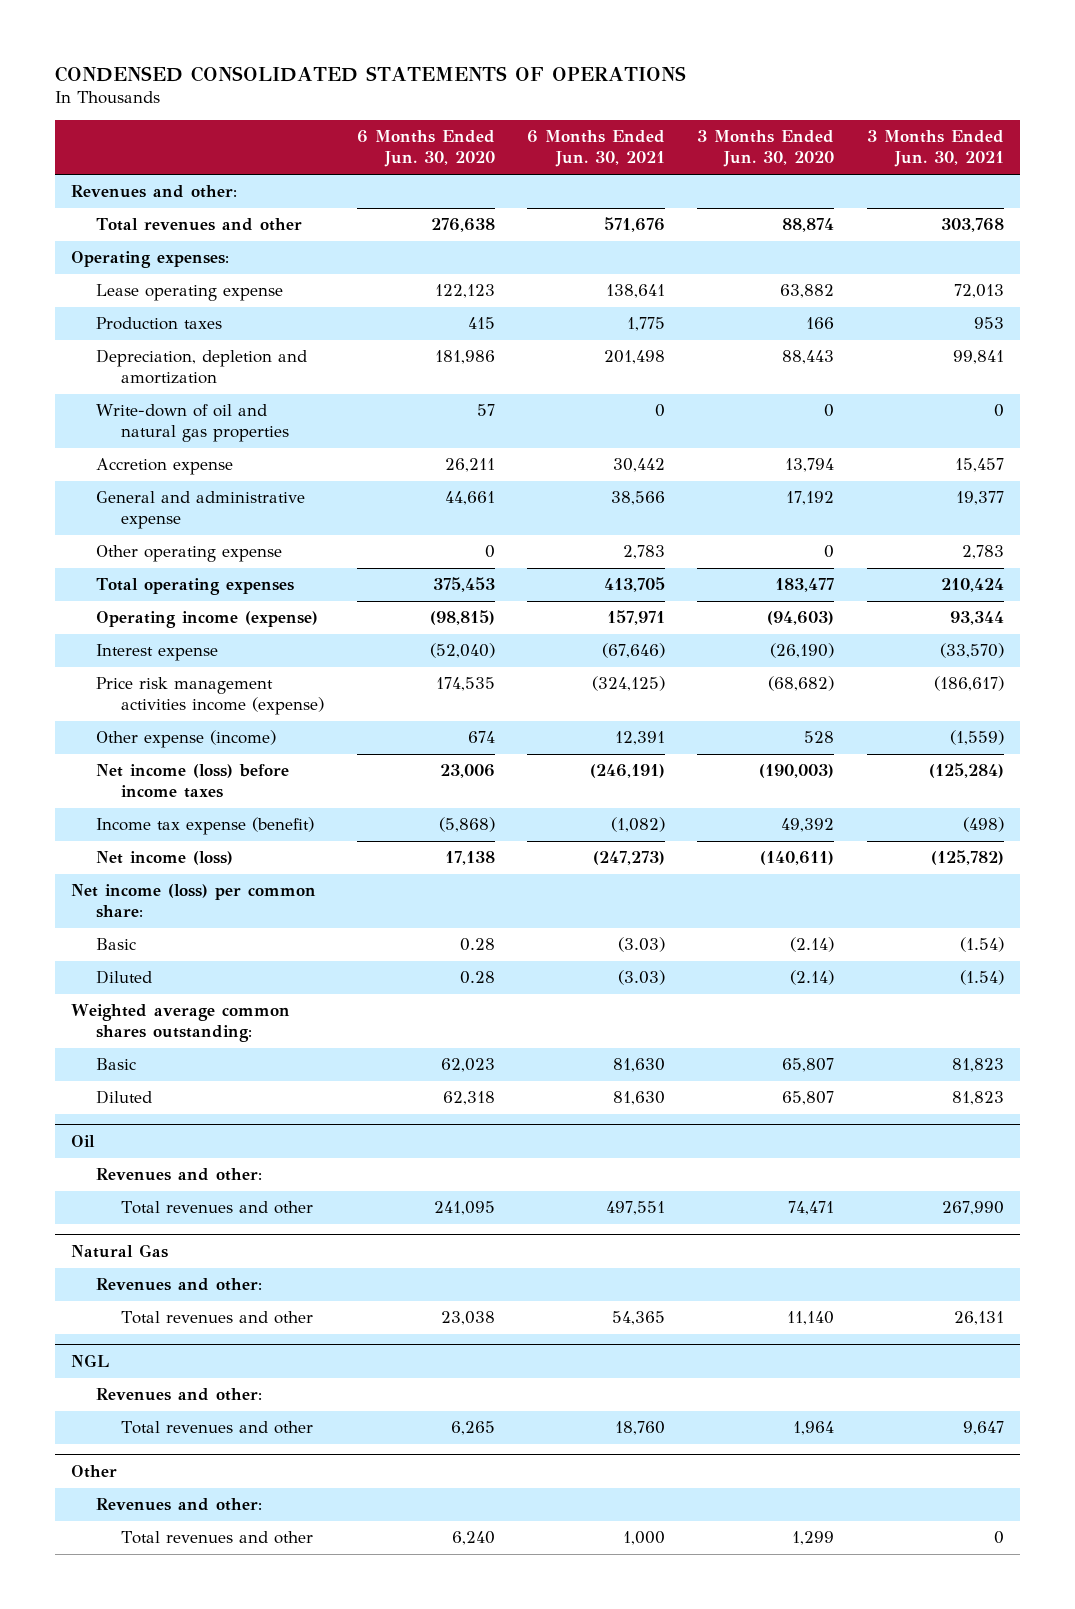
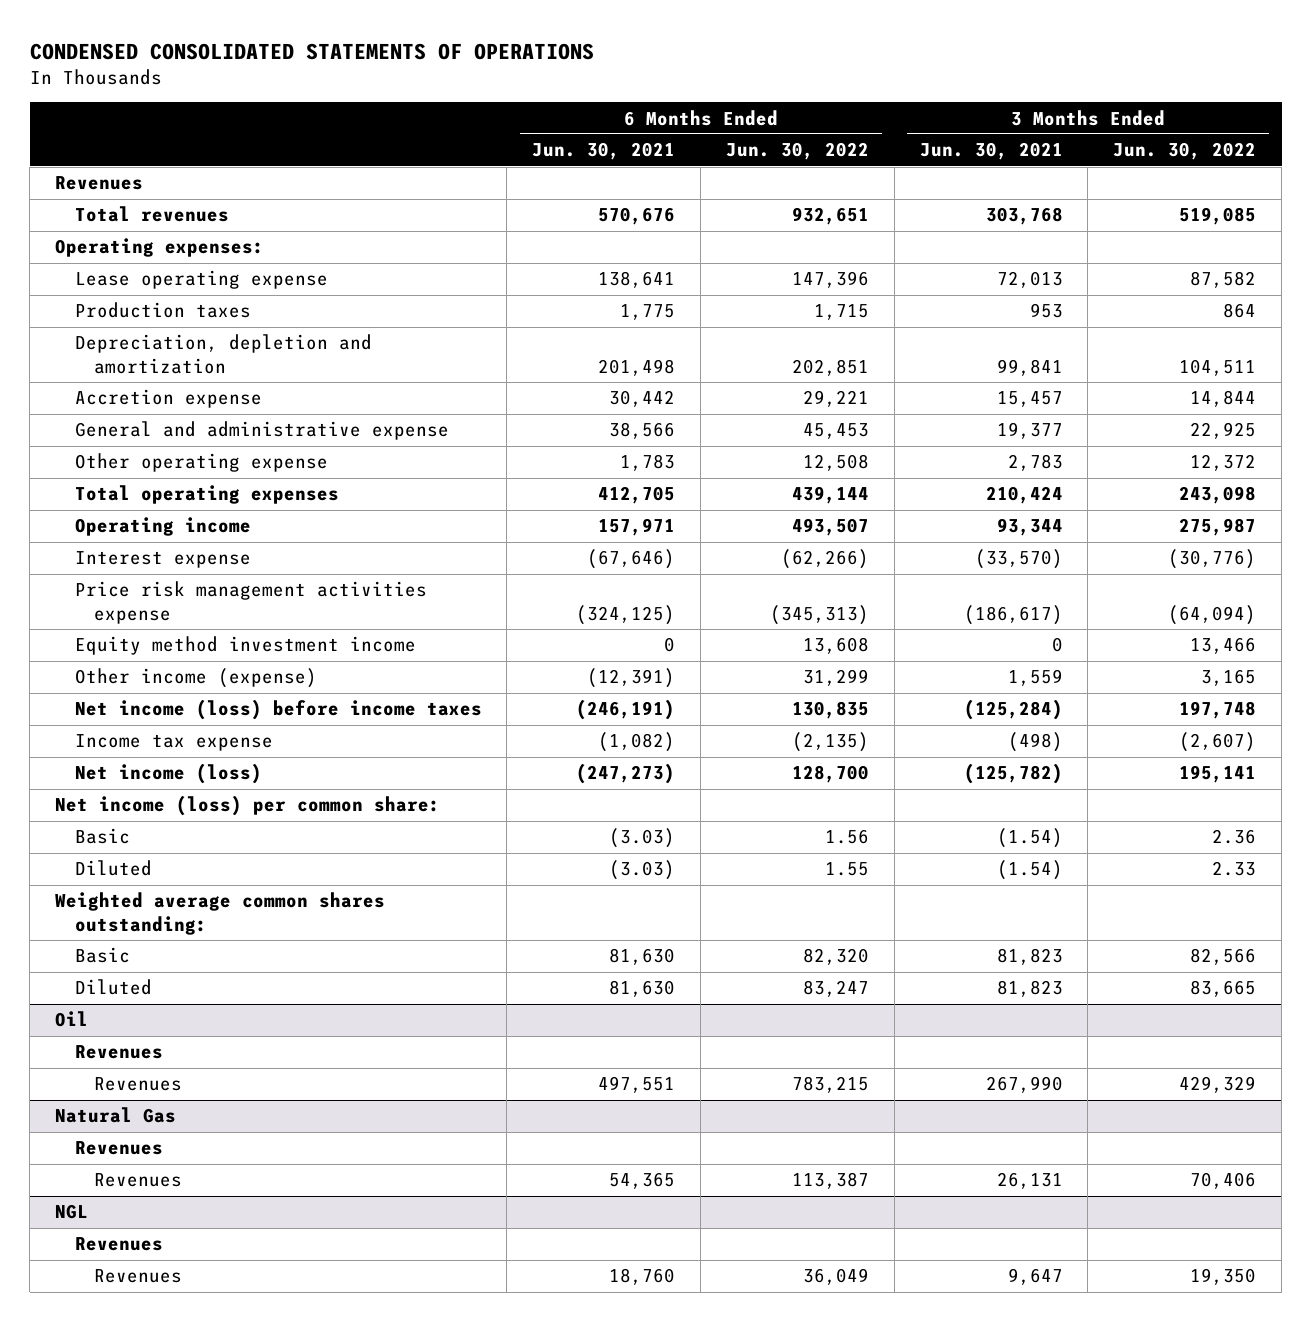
[356,130,495,168] 6 Months Ended Jun. 30, 2020 -> none
[697,130,835,168] 3 Months Ended Jun. 30, 2020 -> none
none -> [725,142,869,161] Jun. 30, 2022
none -> [1113,142,1257,161] Jun. 30, 2022
[70,185,237,199] Revenues and other: -> [55,176,144,191] Revenues
[95,218,302,232] Total revenues and other -> [74,206,229,223] Total revenues
[603,217,665,233] 571,676 -> [598,207,676,226] 570,676
[95,404,290,443] Write-down of oil and natural gas properties -> none
[622,545,665,560] 2,783 -> [620,454,676,472] 1,783
[603,577,665,593] 413,705 -> [598,486,676,505] 412,705
[95,611,318,629] Operating income (expense) -> [74,517,251,537] Operating income
[95,677,325,716] Price risk management activities income (expense) -> [74,581,427,624] Price risk management activities expense
none -> [74,636,416,656] Equity method investment income
[95,730,276,749] Other expense (income) -> [74,668,317,689] Other income (expense)
[614,731,665,746] 12,391 -> [587,668,676,689] (12,391)
[949,730,1004,746] (1,559) -> [1007,669,1063,687] 1,559
[95,817,314,836] Income tax expense (benefit) -> [74,734,273,752] Income tax expense
[95,1168,262,1182] Revenues and other: -> [74,1045,163,1060] Revenues
[121,1201,314,1215] Total revenues and other -> [94,1077,183,1092] Revenues
[95,1278,262,1292] Revenues and other: -> [74,1141,163,1156] Revenues
[121,1311,314,1325] Total revenues and other -> [94,1173,183,1188] Revenues
[70,1464,117,1478] Other -> none
[95,1498,262,1512] Revenues and other: -> none
[121,1531,314,1545] Total revenues and other -> none
[95,1388,262,1402] Revenues and other: -> [74,1237,163,1252] Revenues
[121,1421,314,1435] Total revenues and other -> [94,1269,183,1284] Revenues

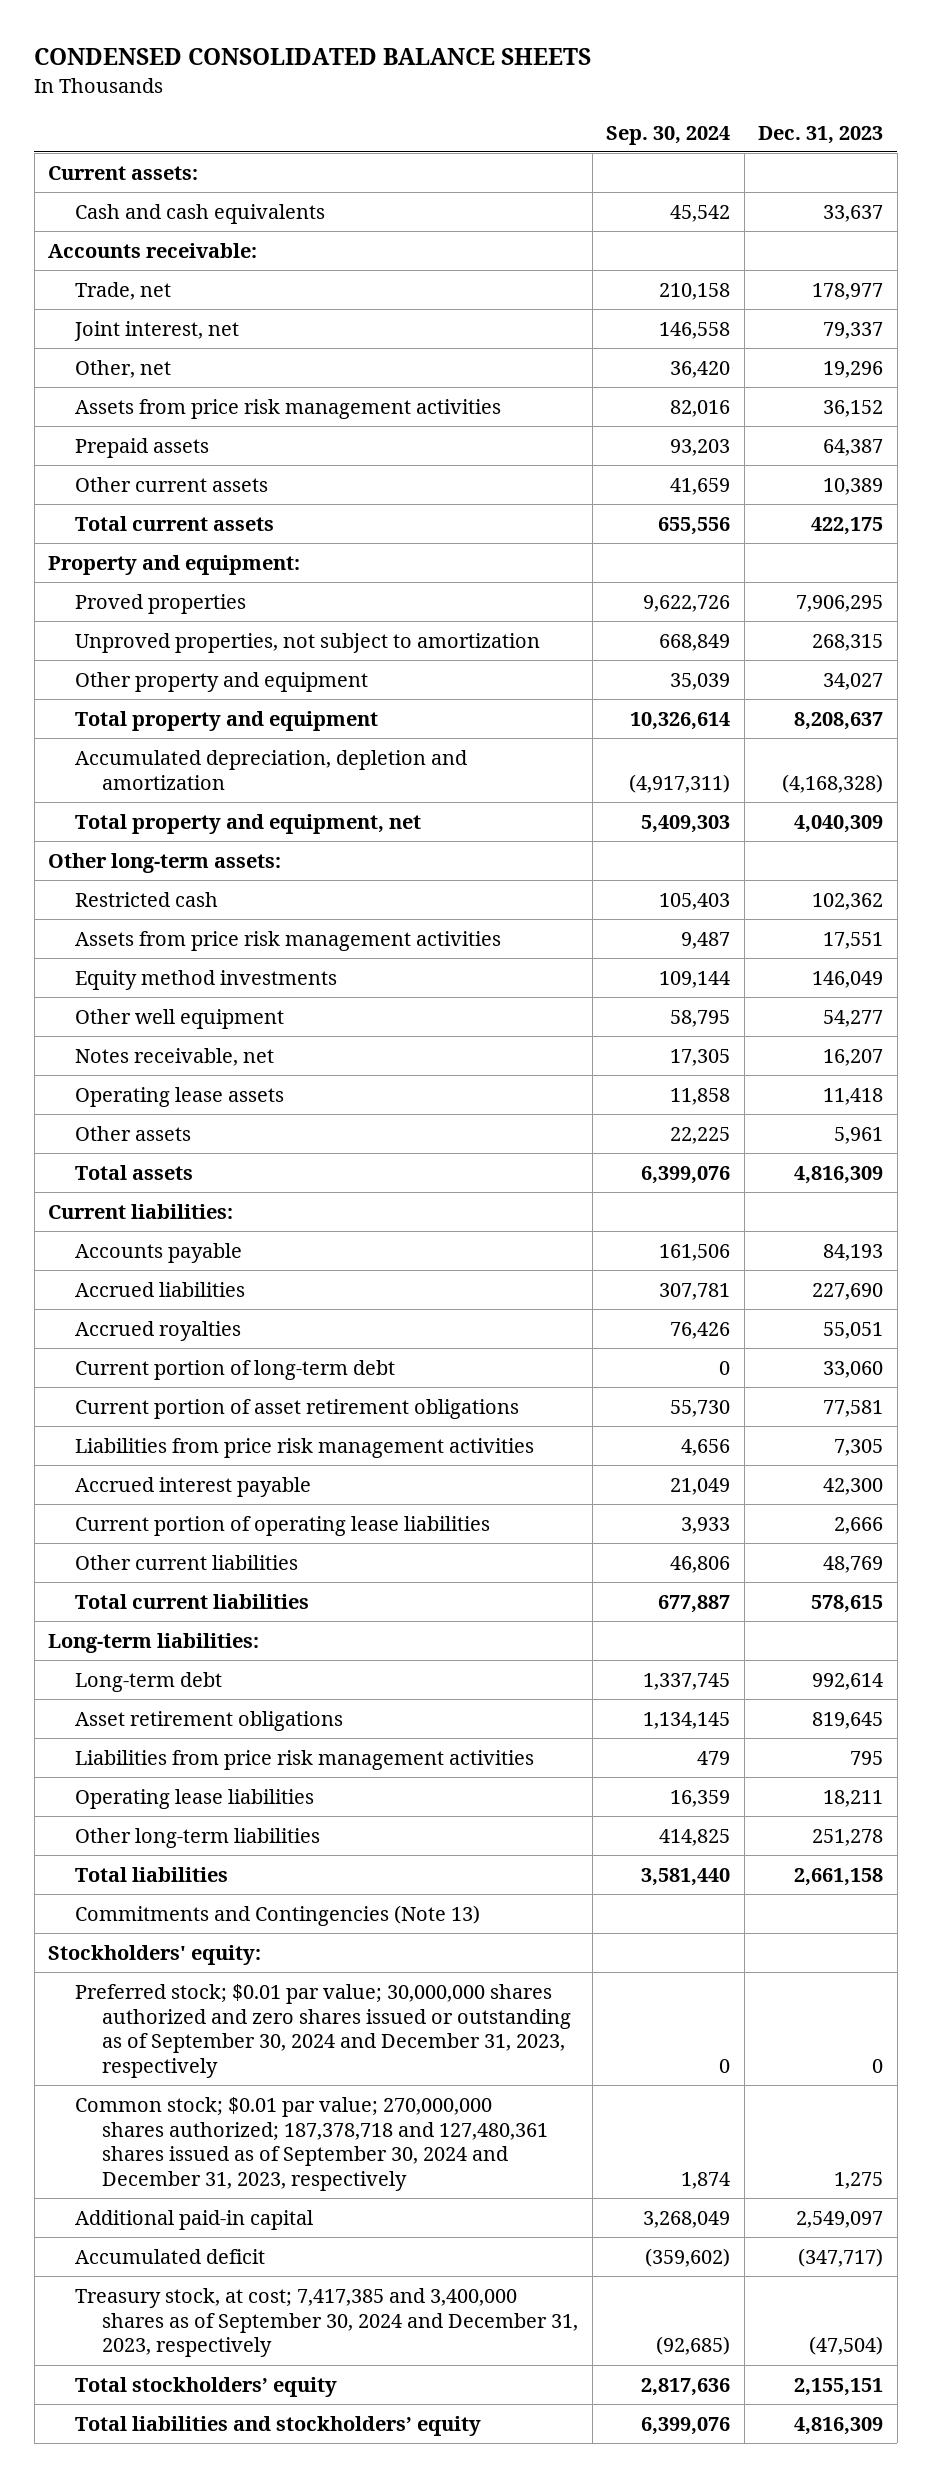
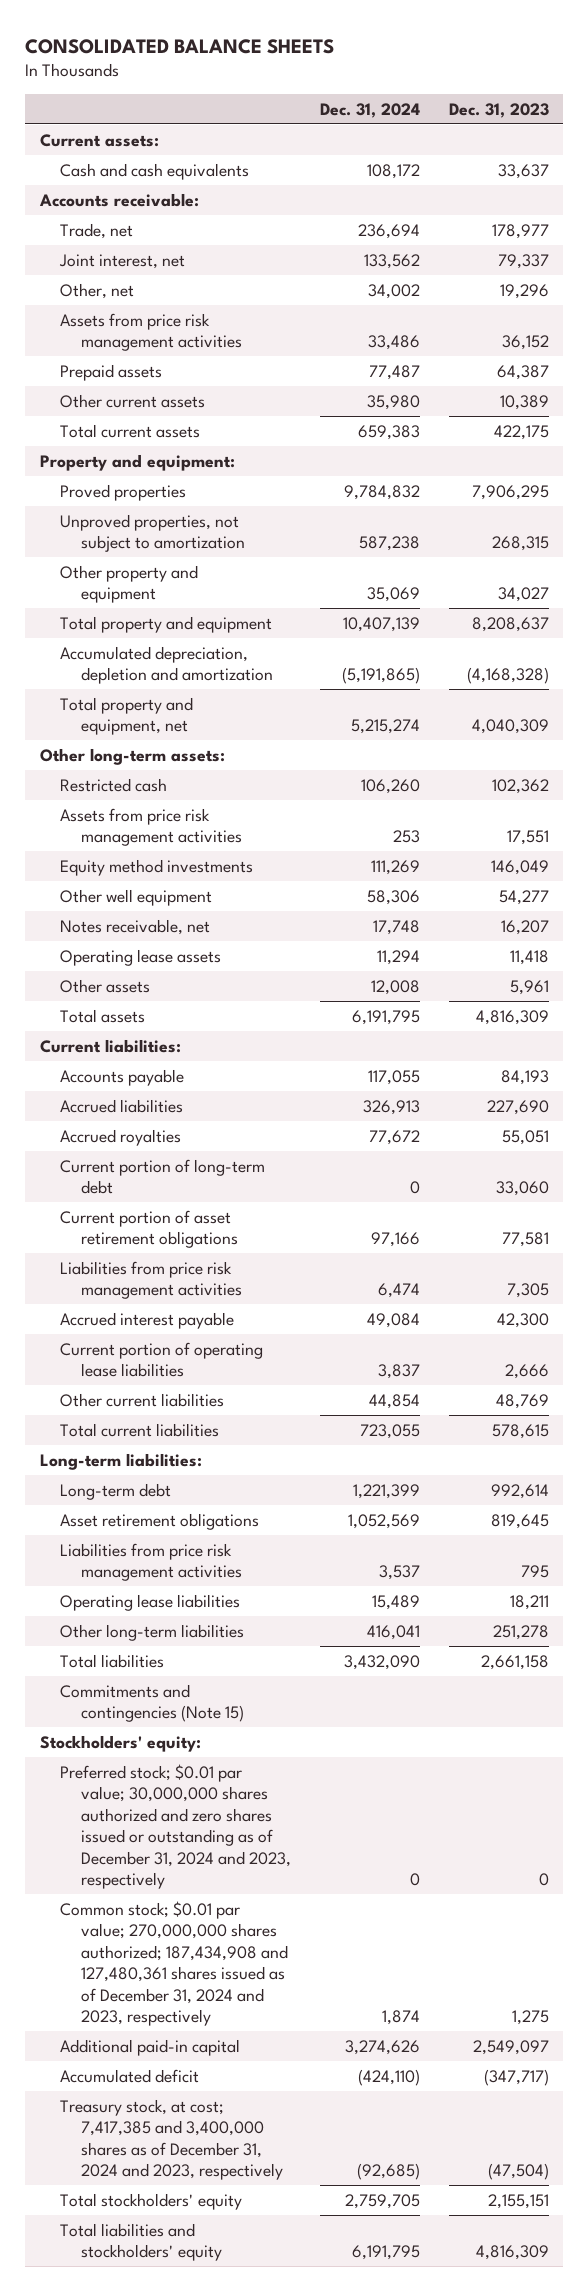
[34,48,592,66] CONDENSED CONSOLIDATED BALANCE SHEETS -> [25,38,335,54] CONSOLIDATED BALANCE SHEETS
[606,125,731,145] Sep. 30, 2024 -> none
none -> [320,102,421,118] Dec. 31, 2024
[75,1904,481,1926] Commitments and Contingencies (Note 13) -> [60,1683,245,1723] Commitments and contingencies (Note 15)
[75,1983,572,2079] Preferred stock; $0.01 par value; 30,000,000 shares authorized and zero shares issued or outstanding as of September 30, 2024 and December 31, 2023, respectively -> [60,1763,292,1890] Preferred stock; $0.01 par value; 30,000,000 shares authorized and zero shares issued or outstanding as of December 31, 2024 and 2023, respectively
[75,2096,549,2192] Common stock; $0.01 par value; 270,000,000 shares authorized; 187,378,718 and 127,480,361 shares issued as of September 30, 2024 and December 31, 2023, respectively -> [60,1900,289,2027] Common stock; $0.01 par value; 270,000,000 shares authorized; 187,434,908 and 127,480,361 shares issued as of December 31, 2024 and 2023, respectively
[75,2287,579,2358] Treasury stock, at cost; 7,417,385 and 3,400,000 shares as of September 30, 2024 and December 31, 2023, respectively -> [60,2098,284,2181] Treasury stock, at cost; 7,417,385 and 3,400,000 shares as of December 31, 2024 and 2023, respectively

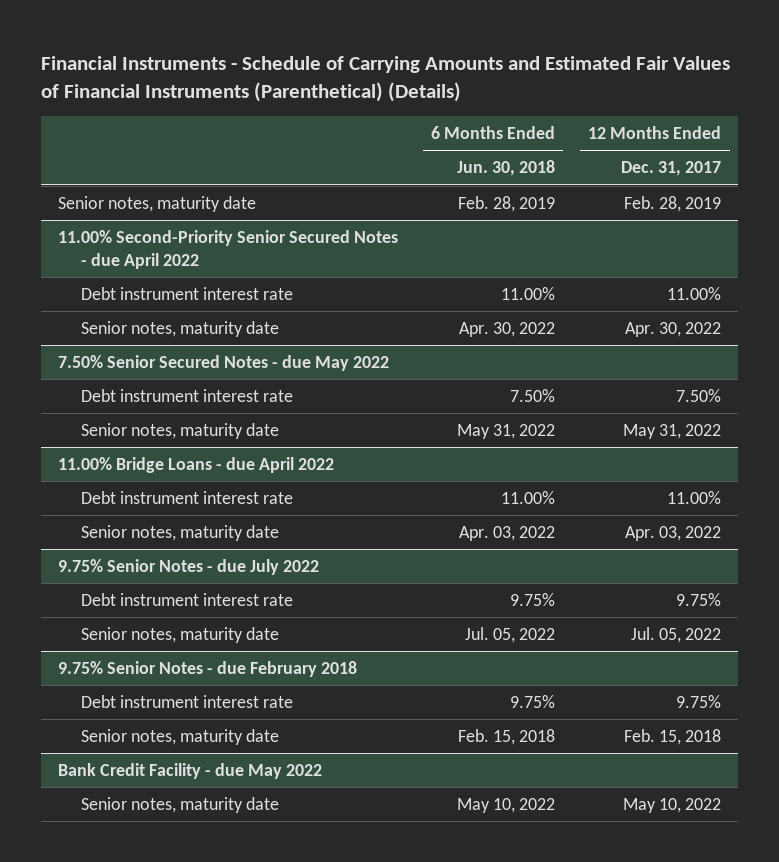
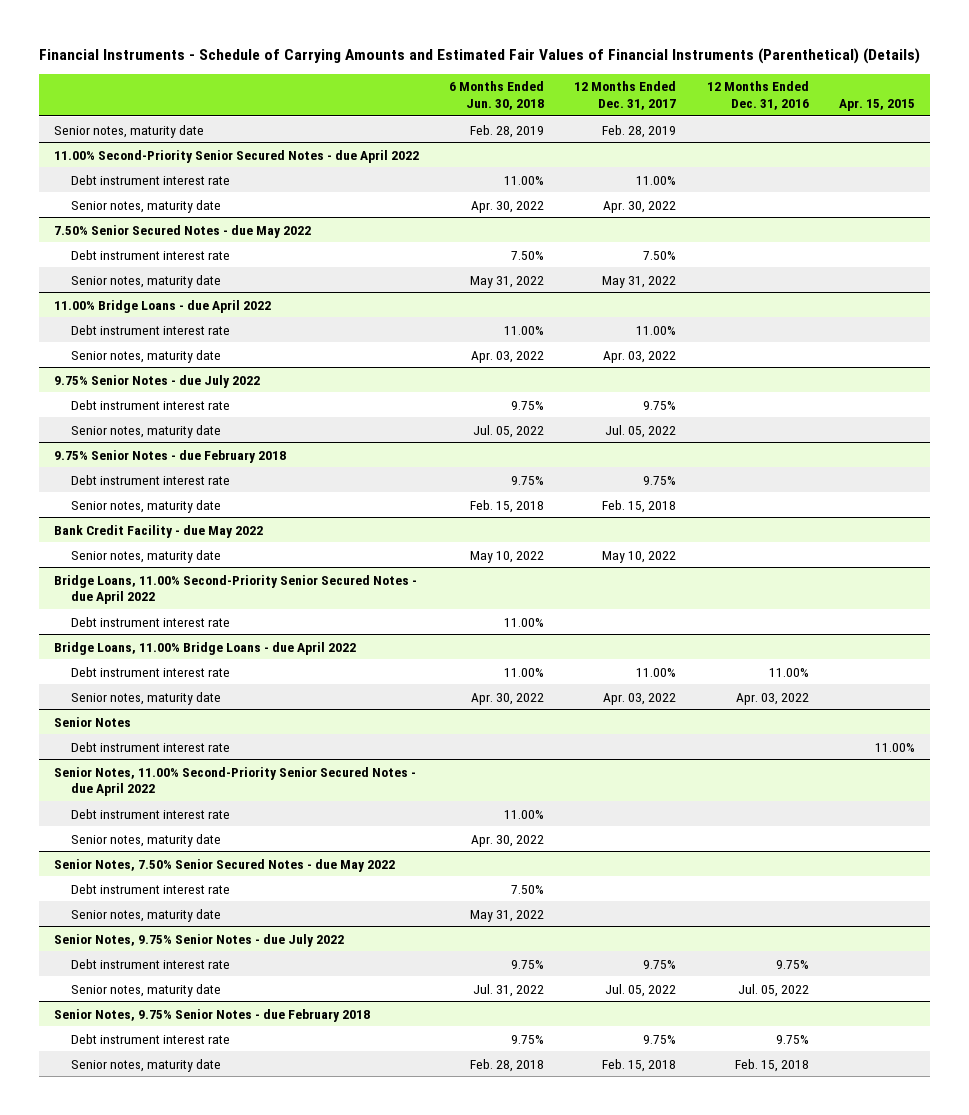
none -> [706,81,809,110] 12 Months Ended Dec. 31, 2016
none -> [838,98,915,111] Apr. 15, 2015
none -> [54,574,418,604] Bridge Loans, 11.00% Second-Priority Senior Secured Notes - due April 2022
none -> [71,616,231,627] Debt instrument interest rate
none -> [54,641,357,655] Bridge Loans, 11.00% Bridge Loans - due April 2022
none -> [71,666,231,677] Debt instrument interest rate
none -> [71,691,222,705] Senior notes, maturity date
none -> [54,716,132,727] Senior Notes
none -> [71,741,231,752] Debt instrument interest rate
none -> [54,766,417,796] Senior Notes, 11.00% Second-Priority Senior Secured Notes - due April 2022
none -> [71,808,231,819] Debt instrument interest rate
none -> [71,833,222,847] Senior notes, maturity date
none -> [54,858,396,872] Senior Notes, 7.50% Senior Secured Notes - due May 2022
none -> [71,883,231,894] Debt instrument interest rate
none -> [71,908,222,922] Senior notes, maturity date
none -> [54,933,345,947] Senior Notes, 9.75% Senior Notes - due July 2022
none -> [71,958,231,969] Debt instrument interest rate
none -> [71,983,222,997] Senior notes, maturity date
none -> [54,1008,371,1022] Senior Notes, 9.75% Senior Notes - due February 2018
none -> [71,1033,231,1044] Debt instrument interest rate
none -> [71,1058,222,1072] Senior notes, maturity date

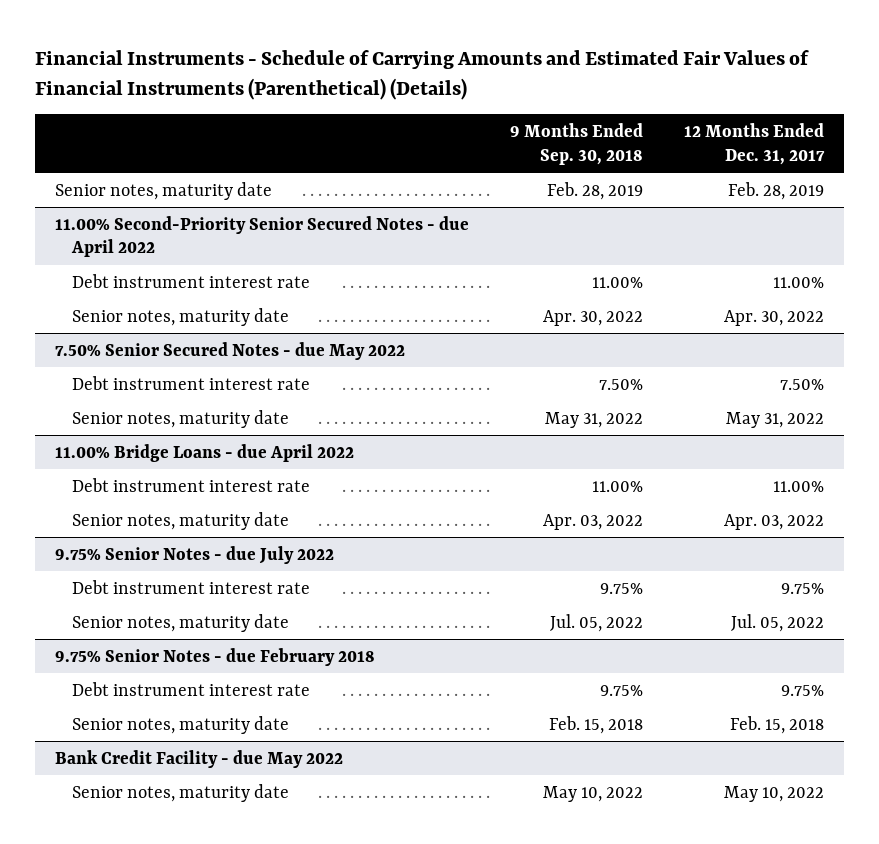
[449,81,545,110] 6 Months Ended Jun. 30, 2018 -> none
[706,81,809,110] 12 Months Ended Dec. 31, 2016 -> none
[838,98,915,111] Apr. 15, 2015 -> none
none -> [509,123,643,165] 9 Months Ended Sep. 30, 2018
[54,574,418,604] Bridge Loans, 11.00% Second-Priority Senior Secured Notes - due April 2022 -> none
[71,616,231,627] Debt instrument interest rate -> none
[54,641,357,655] Bridge Loans, 11.00% Bridge Loans - due April 2022 -> none
[71,666,231,677] Debt instrument interest rate -> none
[71,691,222,705] Senior notes, maturity date -> none
[54,716,132,727] Senior Notes -> none
[71,741,231,752] Debt instrument interest rate -> none
[54,766,417,796] Senior Notes, 11.00% Second-Priority Senior Secured Notes - due April 2022 -> none
[71,808,231,819] Debt instrument interest rate -> none
[71,833,222,847] Senior notes, maturity date -> none
[54,858,396,872] Senior Notes, 7.50% Senior Secured Notes - due May 2022 -> none
[71,883,231,894] Debt instrument interest rate -> none
[71,908,222,922] Senior notes, maturity date -> none
[54,933,345,947] Senior Notes, 9.75% Senior Notes - due July 2022 -> none
[71,958,231,969] Debt instrument interest rate -> none
[71,983,222,997] Senior notes, maturity date -> none
[54,1008,371,1022] Senior Notes, 9.75% Senior Notes - due February 2018 -> none
[71,1033,231,1044] Debt instrument interest rate -> none
[71,1058,222,1072] Senior notes, maturity date -> none

